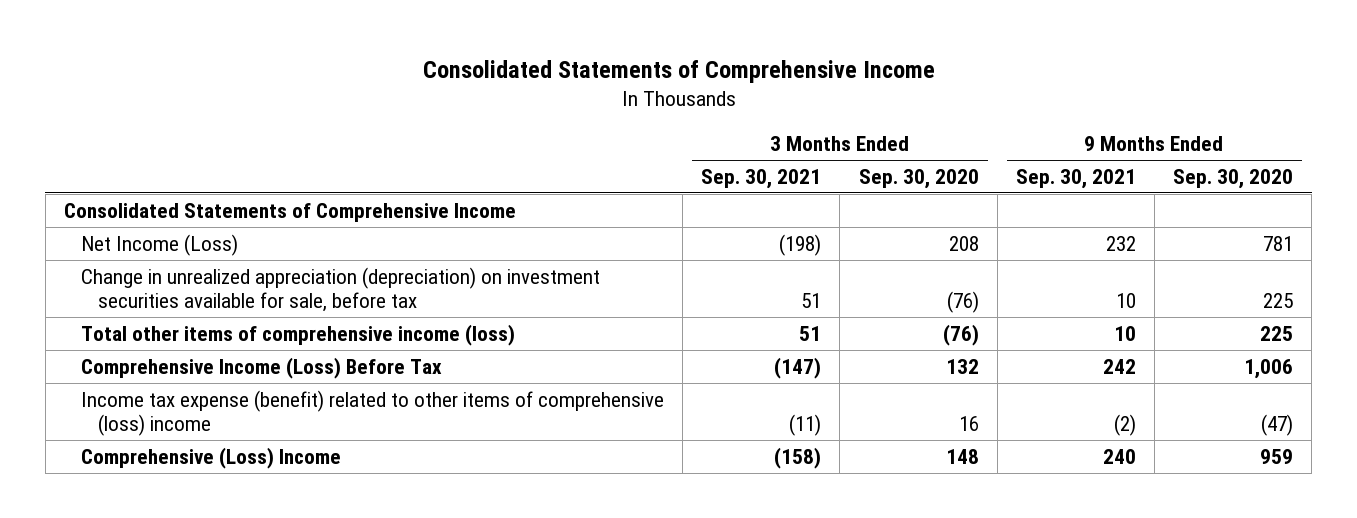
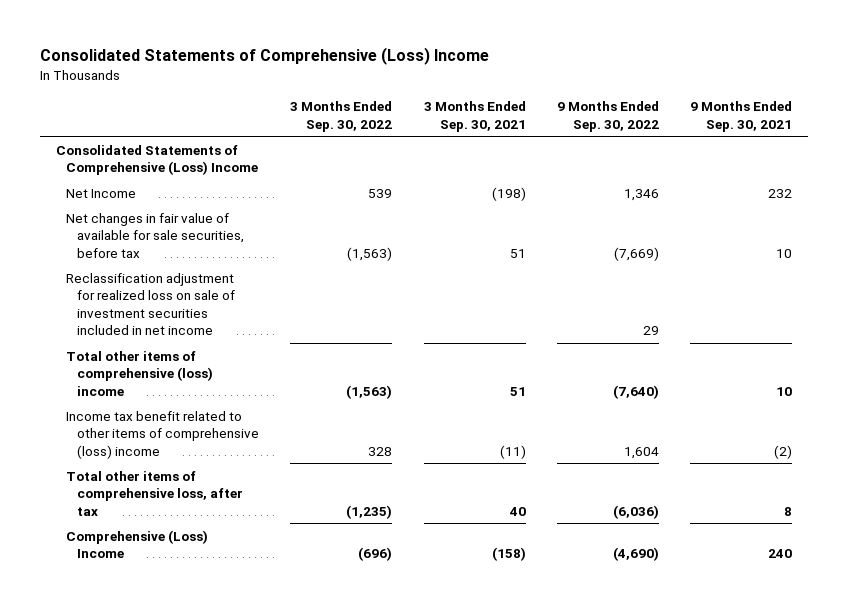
[422,59,935,83] Consolidated Statements of Comprehensive Income -> [40,47,490,66] Consolidated Statements of Comprehensive (Loss) Income
[858,168,979,189] Sep. 30, 2020 -> none
[1173,168,1294,189] Sep. 30, 2020 -> none
none -> [290,101,393,132] 3 Months Ended Sep. 30, 2022
none -> [556,101,659,132] 9 Months Ended Sep. 30, 2022
[81,356,443,379] Comprehensive Income (Loss) Before Tax -> none
[63,202,516,222] Consolidated Statements of Comprehensive Income -> [55,144,259,176] Consolidated Statements of Comprehensive (Loss) Income
[81,233,239,256] Net Income (Loss) -> [66,188,137,198] Net Income
[81,266,601,313] Change in unrealized appreciation (depreciation) on investment securities available for sale, before tax -> [66,212,245,258] Net changes in fair value of available for sale securities, before tax
none -> [66,272,236,336] Reclassification adjustment for realized loss on sale of investment securities included in net income
[81,323,516,346] Total other items of comprehensive income (loss) -> [66,350,214,396] Total other items of comprehensive (loss) income
[81,389,665,437] Income tax expense (benefit) related to other items of comprehensive (loss) income -> [66,410,260,459] Income tax benefit related to other items of comprehensive (loss) income
none -> [66,470,244,516] Total other items of comprehensive loss, after tax

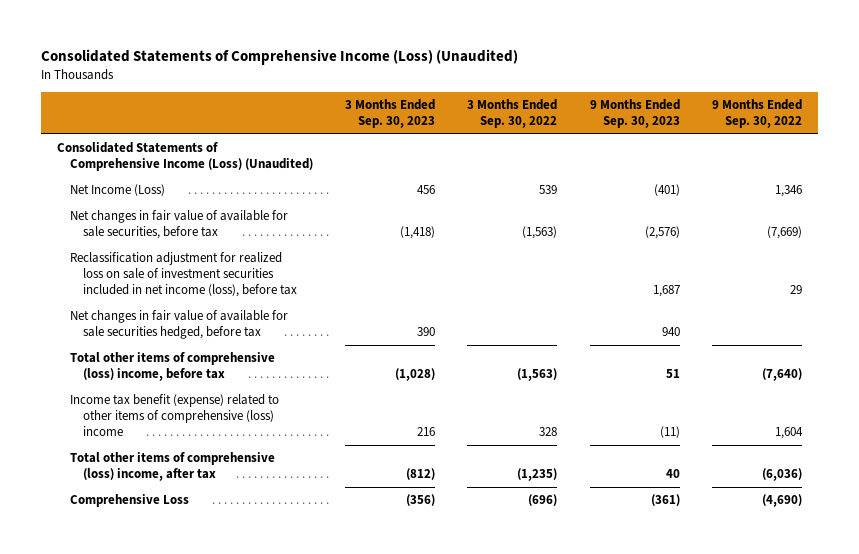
[40,47,490,66] Consolidated Statements of Comprehensive (Loss) Income -> [40,49,518,66] Consolidated Statements of Comprehensive Income (Loss) (Unaudited)
[423,101,526,132] 3 Months Ended Sep. 30, 2021 -> none
[690,101,793,132] 9 Months Ended Sep. 30, 2021 -> none
none -> [345,99,436,129] 3 Months Ended Sep. 30, 2023
none -> [589,99,680,129] 9 Months Ended Sep. 30, 2023
[55,144,259,176] Consolidated Statements of Comprehensive (Loss) Income -> [57,142,313,172] Consolidated Statements of Comprehensive Income (Loss) (Unaudited)
[66,188,137,198] Net Income -> [69,184,165,197] Net Income (Loss)
[66,272,236,336] Reclassification adjustment for realized loss on sale of investment securities included in net income -> [69,252,297,298] Reclassification adjustment for realized loss on sale of investment securities included in net income (loss), before tax
none -> [69,310,288,340] Net changes in fair value of available for sale securities hedged, before tax
[66,350,214,396] Total other items of comprehensive (loss) income -> [69,352,275,382] Total other items of comprehensive (loss) income, before tax
[66,410,260,459] Income tax benefit related to other items of comprehensive (loss) income -> [69,394,279,437] Income tax benefit (expense) related to other items of comprehensive (loss) income
[66,470,244,516] Total other items of comprehensive loss, after tax -> [69,452,275,482] Total other items of comprehensive (loss) income, after tax
[66,529,209,559] Comprehensive (Loss) Income -> [69,494,189,508] Comprehensive Loss

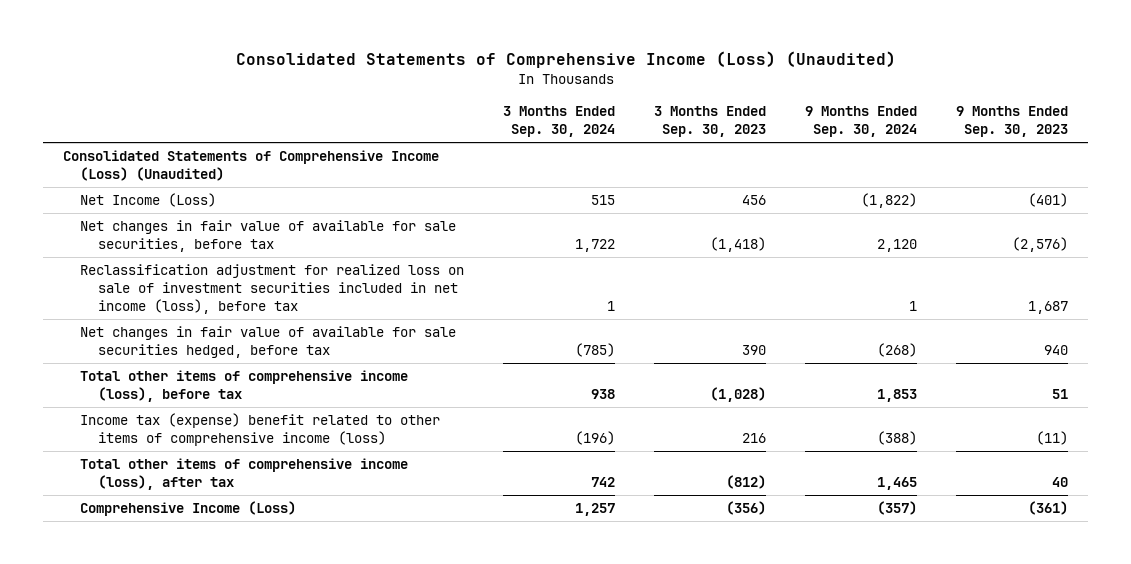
[467,99,558,129] 3 Months Ended Sep. 30, 2022 -> none
[711,99,802,129] 9 Months Ended Sep. 30, 2022 -> none
none -> [503,106,616,137] 3 Months Ended Sep. 30, 2024
none -> [805,106,918,137] 9 Months Ended Sep. 30, 2024
[69,352,275,382] Total other items of comprehensive (loss) income, before tax -> [80,370,409,403] Total other items of comprehensive income (loss), before tax
[69,394,279,437] Income tax benefit (expense) related to other items of comprehensive (loss) income -> [80,413,441,447] Income tax (expense) benefit related to other items of comprehensive income (loss)
[69,452,275,482] Total other items of comprehensive (loss) income, after tax -> [80,458,409,491] Total other items of comprehensive income (loss), after tax
[69,494,189,508] Comprehensive Loss -> [80,501,297,517] Comprehensive Income (Loss)

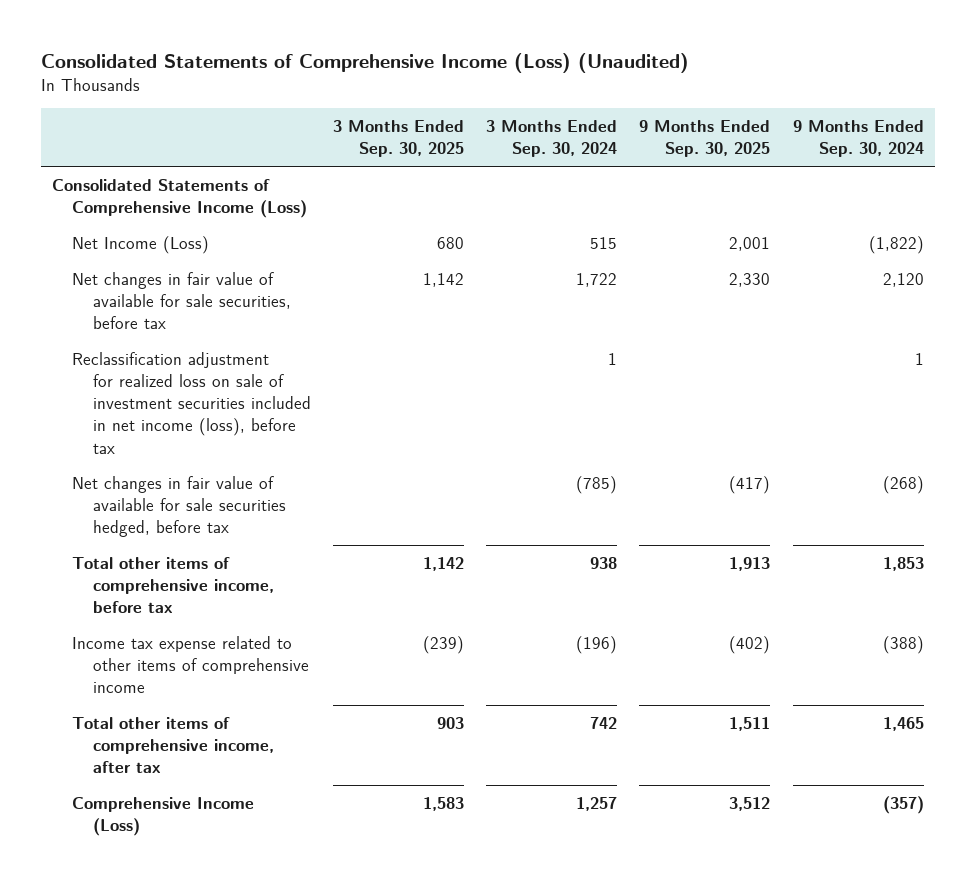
[654,106,767,137] 3 Months Ended Sep. 30, 2023 -> none
[956,106,1069,137] 9 Months Ended Sep. 30, 2023 -> none
none -> [332,120,464,158] 3 Months Ended Sep. 30, 2025
none -> [639,120,771,158] 9 Months Ended Sep. 30, 2025
[62,150,439,182] Consolidated Statements of Comprehensive Income (Loss) (Unaudited) -> [52,178,308,219] Consolidated Statements of Comprehensive Income (Loss)
[80,370,409,403] Total other items of comprehensive income (loss), before tax -> [72,556,274,614] Total other items of comprehensive income, before tax
[80,413,441,447] Income tax (expense) benefit related to other items of comprehensive income (loss) -> [72,635,309,694] Income tax expense related to other items of comprehensive income
[80,458,409,491] Total other items of comprehensive income (loss), after tax -> [72,716,274,774] Total other items of comprehensive income, after tax

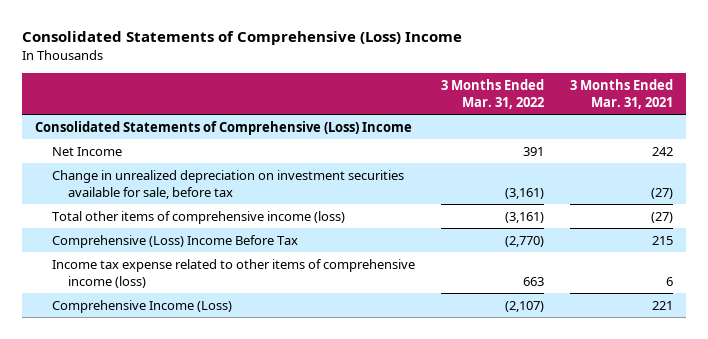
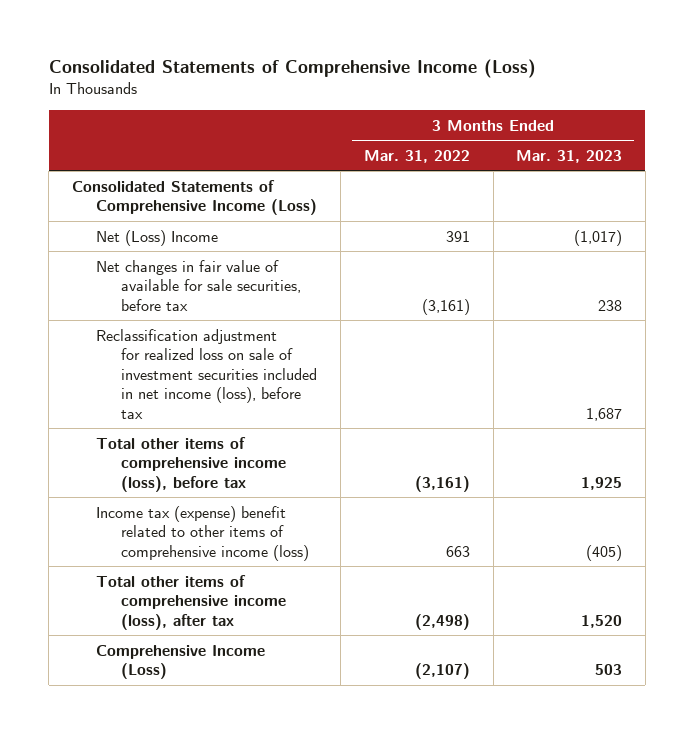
[22,31,463,46] Consolidated Statements of Comprehensive (Loss) Income -> [48,59,536,79] Consolidated Statements of Comprehensive Income (Loss)
[569,79,673,109] 3 Months Ended Mar. 31, 2021 -> none
none -> [516,149,623,163] Mar. 31, 2023
[51,234,298,248] Comprehensive (Loss) Income Before Tax -> none
[35,120,413,135] Consolidated Statements of Comprehensive (Loss) Income -> [71,179,318,216] Consolidated Statements of Comprehensive Income (Loss)
[51,146,122,156] Net Income -> [96,229,219,246] Net (Loss) Income
[51,169,404,199] Change in unrealized depreciation on investment securities available for sale, before tax -> [96,259,302,311] Net changes in fair value of available for sale securities, before tax
none -> [96,328,318,419] Reclassification adjustment for realized loss on sale of investment securities included in net income (loss), before tax
[51,210,345,224] Total other items of comprehensive income (loss) -> [96,436,287,492] Total other items of comprehensive income (loss), before tax
[51,258,415,288] Income tax expense related to other items of comprehensive income (loss) -> [96,505,310,561] Income tax (expense) benefit related to other items of comprehensive income (loss)
none -> [96,574,287,630] Total other items of comprehensive income (loss), after tax

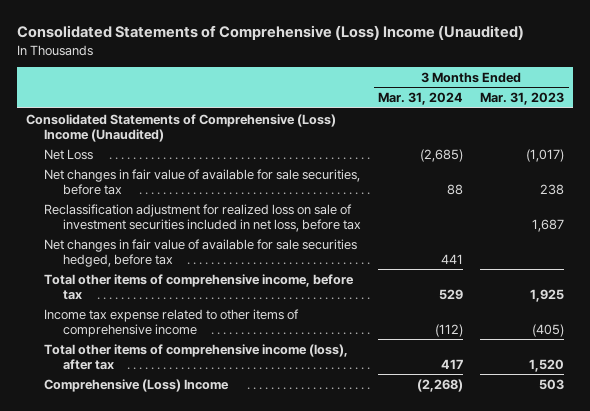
[48,59,536,79] Consolidated Statements of Comprehensive Income (Loss) -> [17,25,525,41] Consolidated Statements of Comprehensive (Loss) Income (Unaudited)
[363,149,470,163] Mar. 31, 2022 -> none
none -> [378,92,464,106] Mar. 31, 2024
[71,179,318,216] Consolidated Statements of Comprehensive Income (Loss) -> [25,113,336,142] Consolidated Statements of Comprehensive (Loss) Income (Unaudited)
[96,229,219,246] Net (Loss) Income -> [44,148,94,160] Net Loss
[96,328,318,419] Reclassification adjustment for realized loss on sale of investment securities included in net income (loss), before tax -> [44,203,362,232] Reclassification adjustment for realized loss on sale of investment securities included in net loss, before tax
none -> [44,238,358,267] Net changes in fair value of available for sale securities hedged, before tax
[96,436,287,492] Total other items of comprehensive income (loss), before tax -> [44,273,355,300] Total other items of comprehensive income, before tax
[96,505,310,561] Income tax (expense) benefit related to other items of comprehensive income (loss) -> [44,308,300,337] Income tax expense related to other items of comprehensive income
[96,644,266,680] Comprehensive Income (Loss) -> [44,378,230,392] Comprehensive (Loss) Income

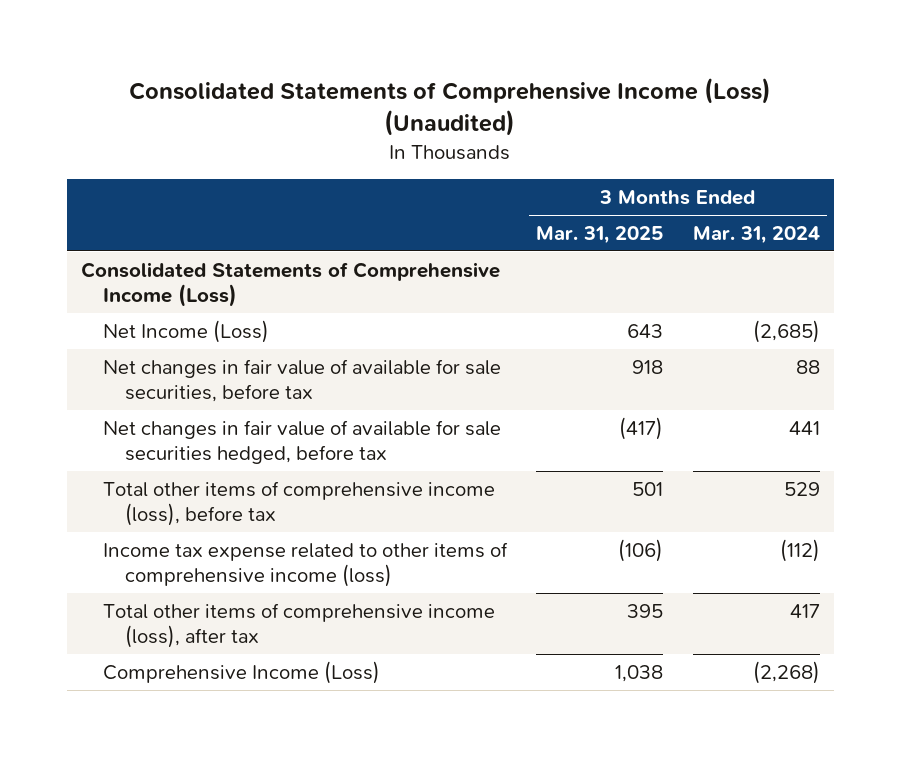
[17,25,525,41] Consolidated Statements of Comprehensive (Loss) Income (Unaudited) -> [129,77,772,136] Consolidated Statements of Comprehensive Income (Loss) (Unaudited)
[480,92,565,106] Mar. 31, 2023 -> none
none -> [536,225,664,244] Mar. 31, 2025
[25,113,336,142] Consolidated Statements of Comprehensive (Loss) Income (Unaudited) -> [81,261,501,307] Consolidated Statements of Comprehensive Income (Loss)
[44,148,94,160] Net Loss -> [103,319,270,343] Net Income (Loss)
[44,203,362,232] Reclassification adjustment for realized loss on sale of investment securities included in net loss, before tax -> none
[44,273,355,300] Total other items of comprehensive income, before tax -> [103,480,496,526] Total other items of comprehensive income (loss), before tax
[44,308,300,337] Income tax expense related to other items of comprehensive income -> [103,541,509,587] Income tax expense related to other items of comprehensive income (loss)
[44,378,230,392] Comprehensive (Loss) Income -> [103,660,381,684] Comprehensive Income (Loss)

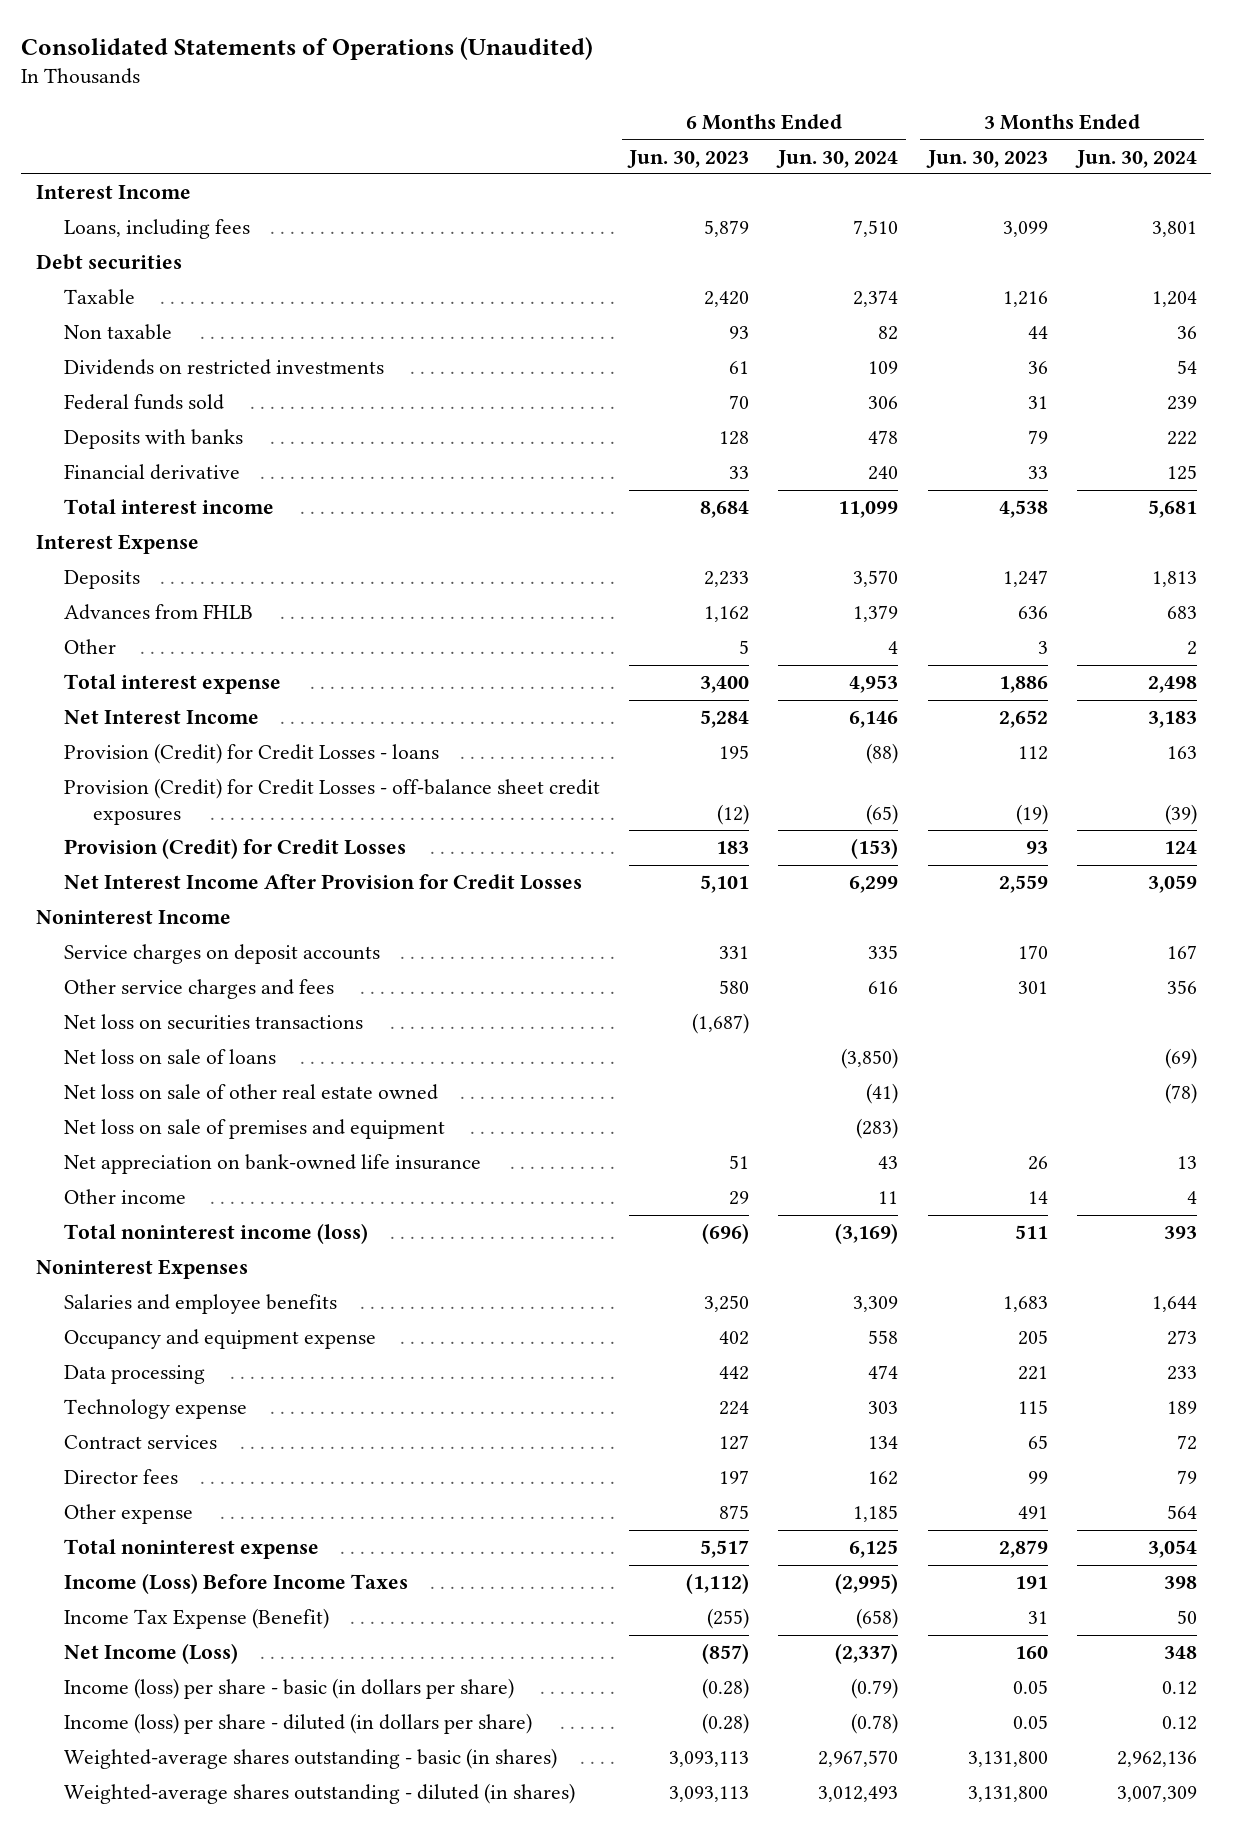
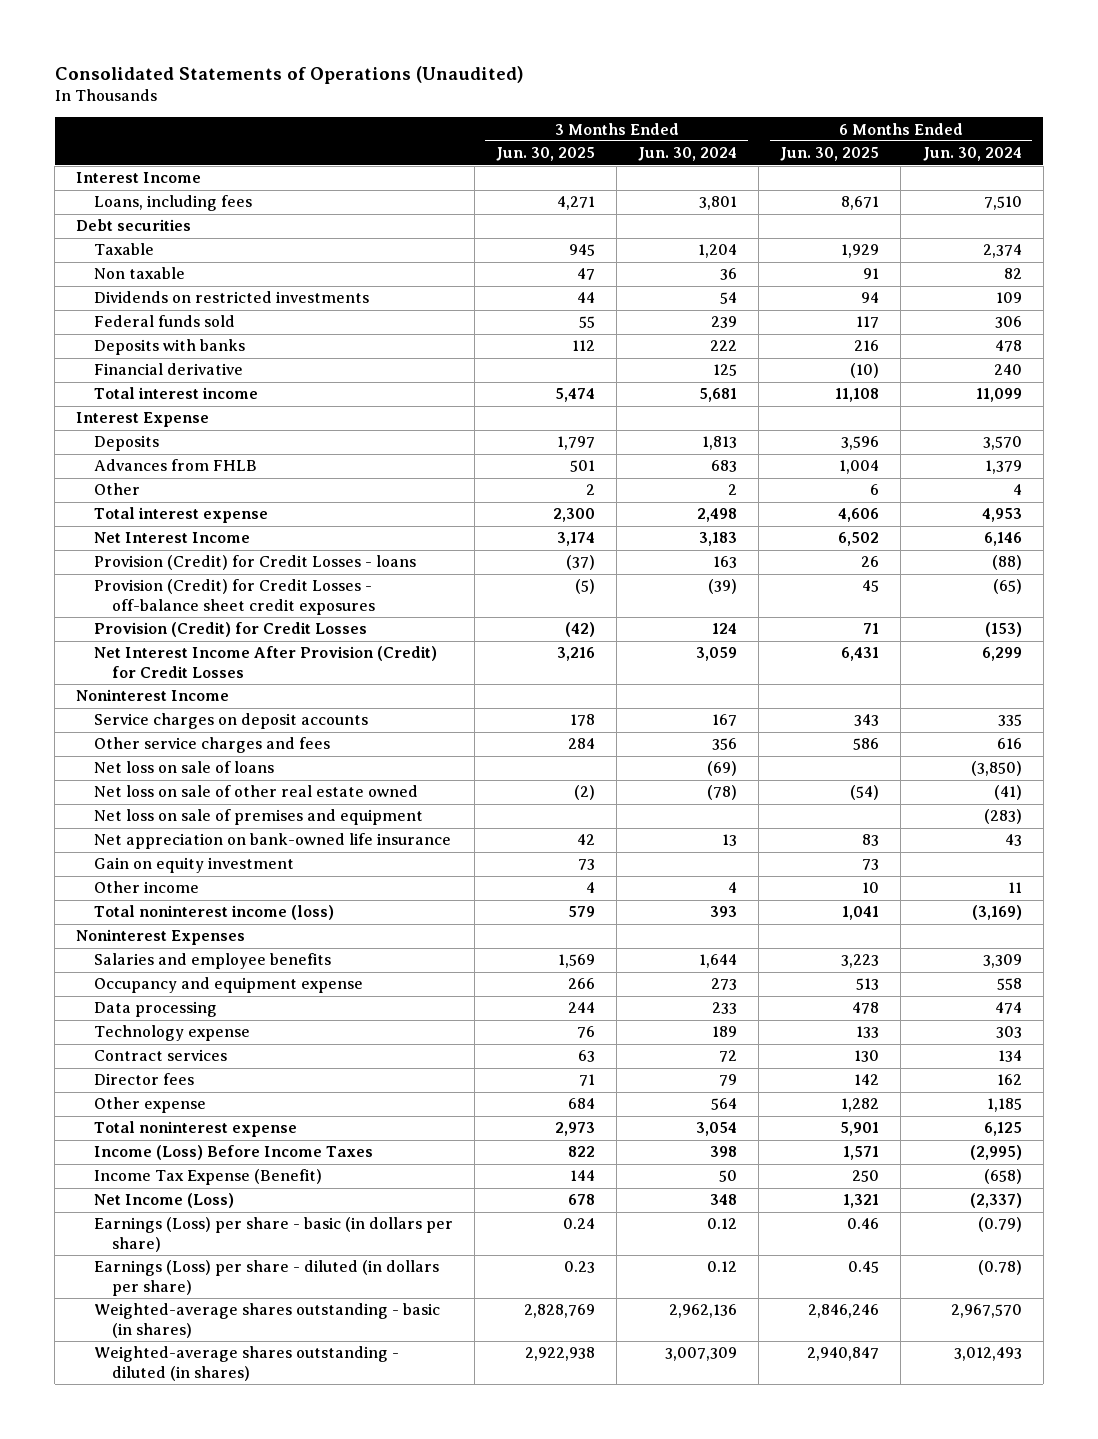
[627,149,750,168] Jun. 30, 2023 -> none
[925,149,1048,168] Jun. 30, 2023 -> none
none -> [496,147,596,162] Jun. 30, 2025
none -> [780,147,880,162] Jun. 30, 2025
[64,874,583,891] Net Interest Income After Provision for Credit Losses -> [94,646,438,678] Net Interest Income After Provision (Credit) for Credit Losses
[64,1014,364,1031] Net loss on securities transactions -> none
none -> [94,857,295,874] Gain on equity investment
[64,1678,515,1700] Income (loss) per share - basic (in dollars per share) -> [94,1217,454,1252] Earnings (Loss) per share - basic (in dollars per share)
[64,1713,533,1735] Income (loss) per share - diluted (in dollars per share) -> [94,1260,440,1296] Earnings (Loss) per share - diluted (in dollars per share)

